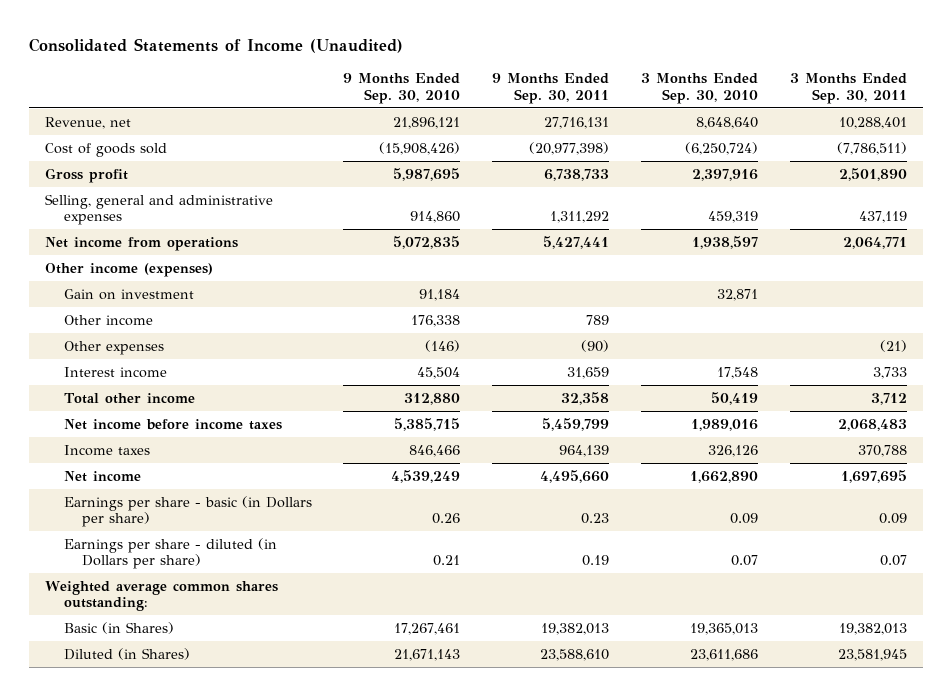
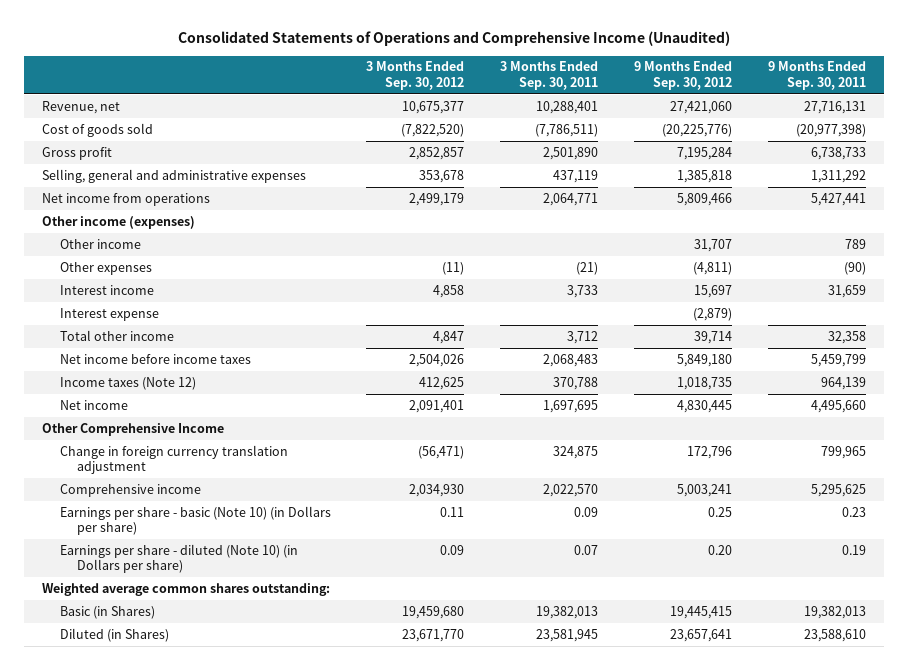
[29,38,404,54] Consolidated Statements of Income (Unaudited) -> [178,31,731,47] Consolidated Statements of Operations and Comprehensive Income (Unaudited)
[343,73,461,104] 9 Months Ended Sep. 30, 2010 -> none
[641,73,759,104] 3 Months Ended Sep. 30, 2010 -> none
none -> [366,61,465,90] 3 Months Ended Sep. 30, 2012
none -> [634,61,733,90] 9 Months Ended Sep. 30, 2012
[63,288,194,300] Gain on investment -> none
none -> [59,307,159,321] Interest expense
[63,444,150,456] Income taxes -> [59,376,196,390] Income taxes (Note 12)
none -> [42,422,225,436] Other Comprehensive Income
none -> [59,444,288,475] Change in foreign currency translation adjustment
none -> [59,483,201,497] Comprehensive income
[63,495,312,528] Earnings per share - basic (in Dollars per share) -> [59,505,331,536] Earnings per share - basic (Note 10) (in Dollars per share)
[63,537,277,570] Earnings per share - diluted (in Dollars per share) -> [59,543,298,574] Earnings per share - diluted (Note 10) (in Dollars per share)

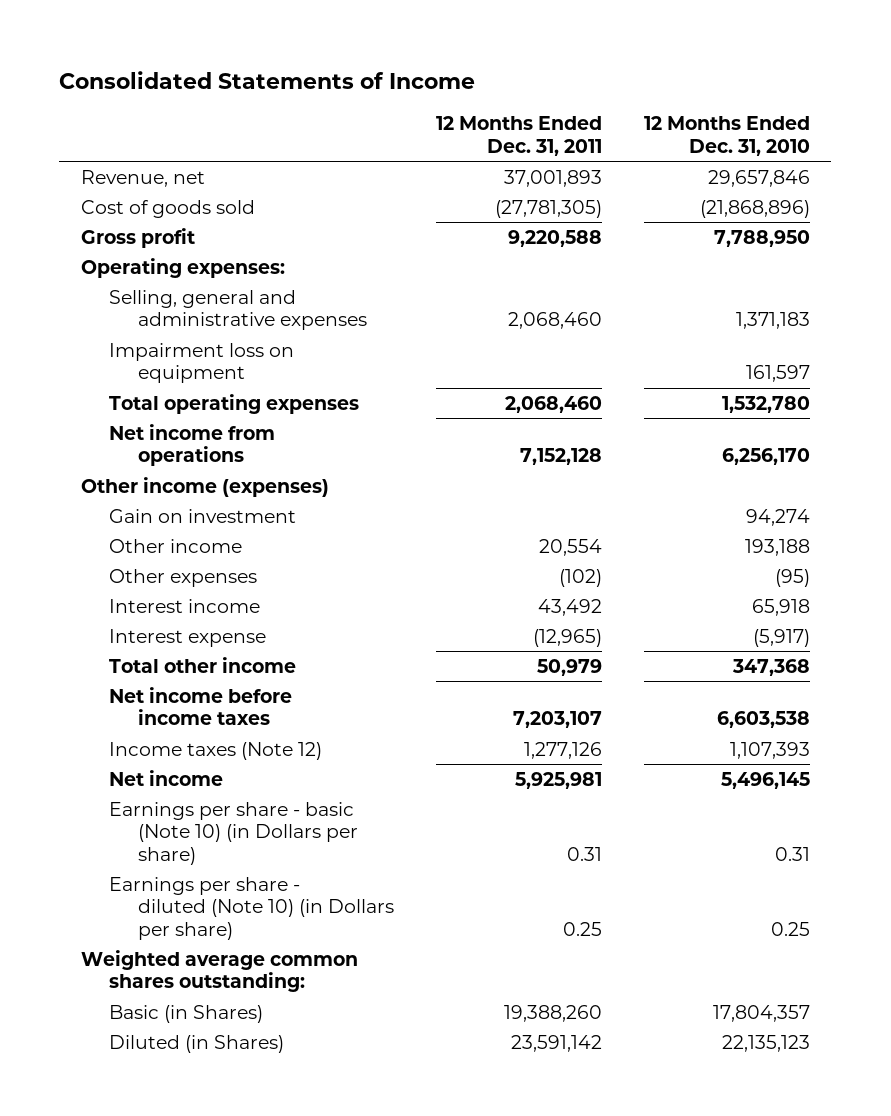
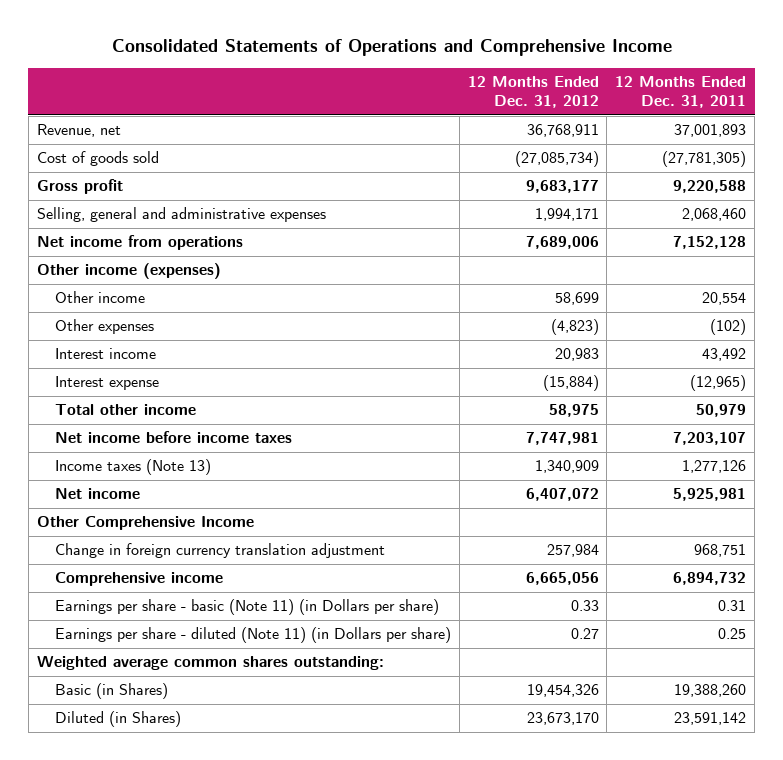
[59,71,476,90] Consolidated Statements of Income -> [111,39,672,57] Consolidated Statements of Operations and Comprehensive Income
[644,116,811,156] 12 Months Ended Dec. 31, 2010 -> none
none -> [467,76,599,109] 12 Months Ended Dec. 31, 2012
[80,257,285,278] Operating expenses: -> none
[109,342,295,384] Impairment loss on equipment -> none
[109,393,360,414] Total operating expenses -> none
[109,508,297,523] Gain on investment -> none
[109,741,323,760] Income taxes (Note 12) -> [55,459,212,476] Income taxes (Note 13)
none -> [36,516,254,531] Other Comprehensive Income
none -> [55,543,386,559] Change in foreign currency translation adjustment
none -> [55,572,224,587] Comprehensive income
[109,801,358,866] Earnings per share - basic (Note 10) (in Dollars per share) -> [55,599,440,616] Earnings per share - basic (Note 11) (in Dollars per share)
[109,876,394,941] Earnings per share - diluted (Note 10) (in Dollars per share) -> [55,627,452,644] Earnings per share - diluted (Note 11) (in Dollars per share)

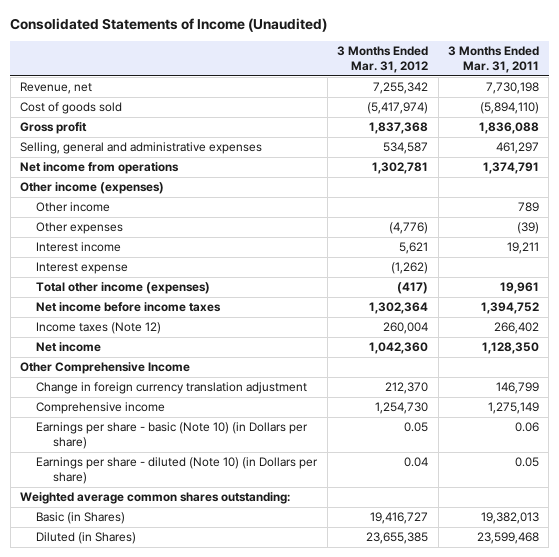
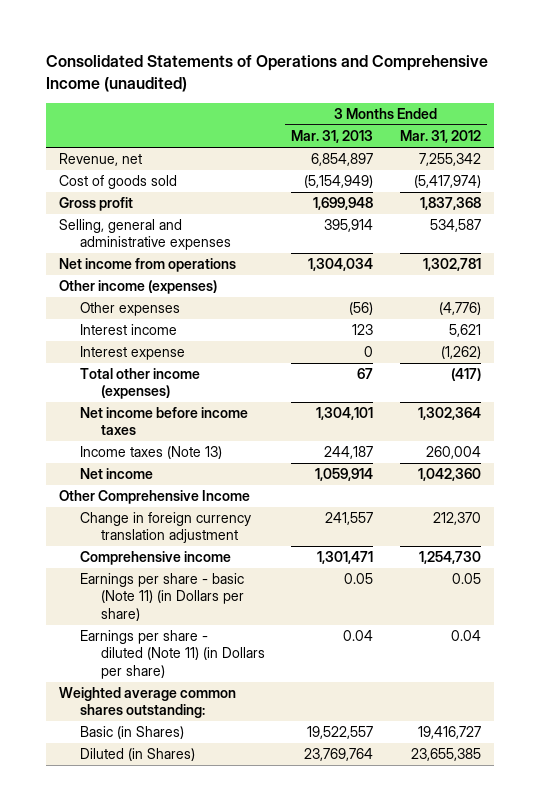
[10,17,328,32] Consolidated Statements of Income (Unaudited) -> [46,55,489,92] Consolidated Statements of Operations and Comprehensive Income (unaudited)
[447,46,539,74] 3 Months Ended Mar. 31, 2011 -> none
none -> [291,130,374,144] Mar. 31, 2013
[36,202,111,213] Other income -> none
[36,322,162,335] Income taxes (Note 12) -> [79,446,222,460] Income taxes (Note 13)
[36,422,309,450] Earnings per share - basic (Note 10) (in Dollars per share) -> [79,573,244,621] Earnings per share - basic (Note 11) (in Dollars per share)
[36,457,319,485] Earnings per share - diluted (Note 10) (in Dollars per share) -> [79,630,265,679] Earnings per share - diluted (Note 11) (in Dollars per share)

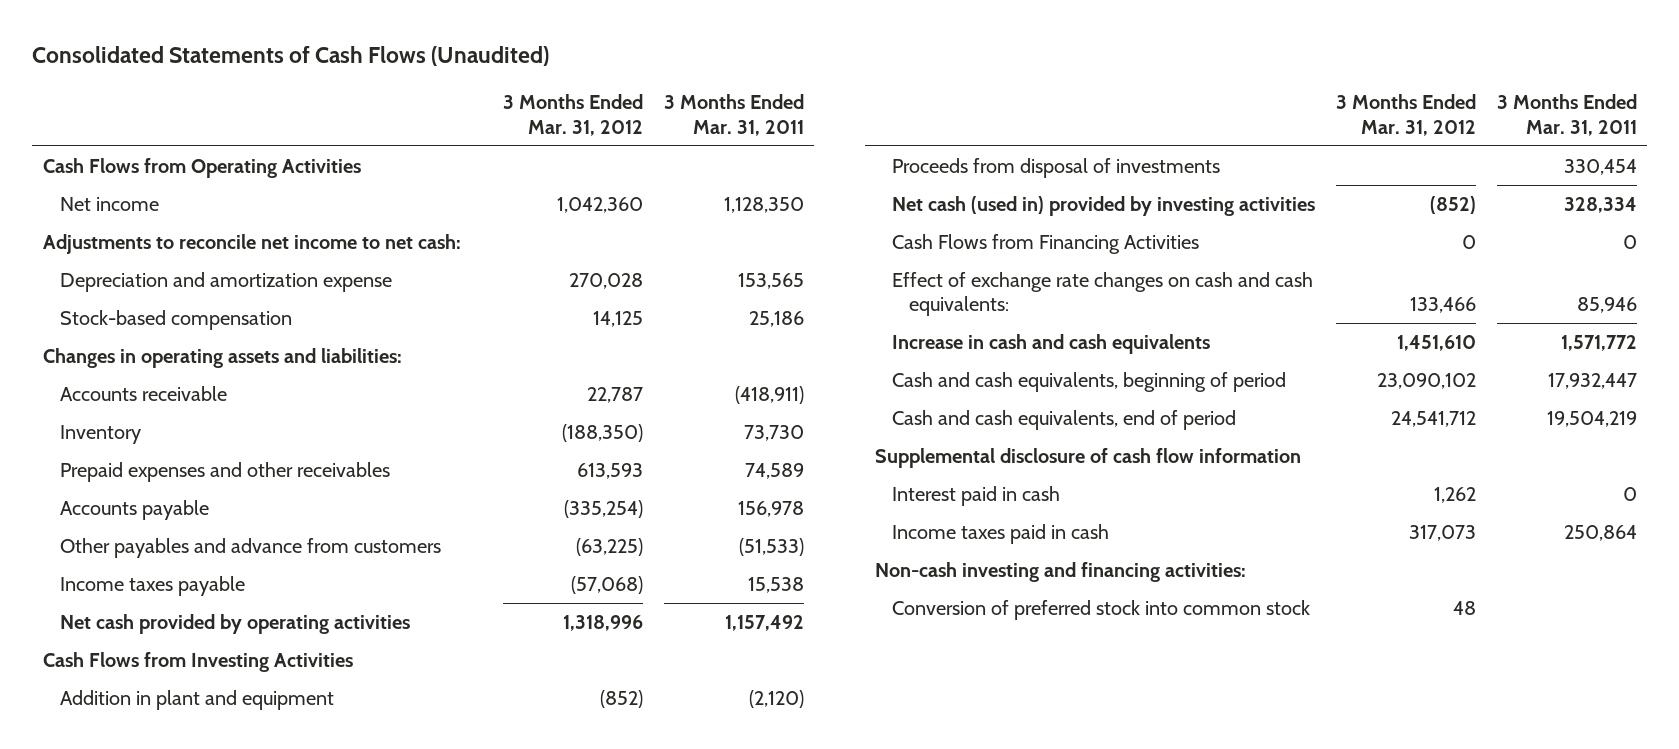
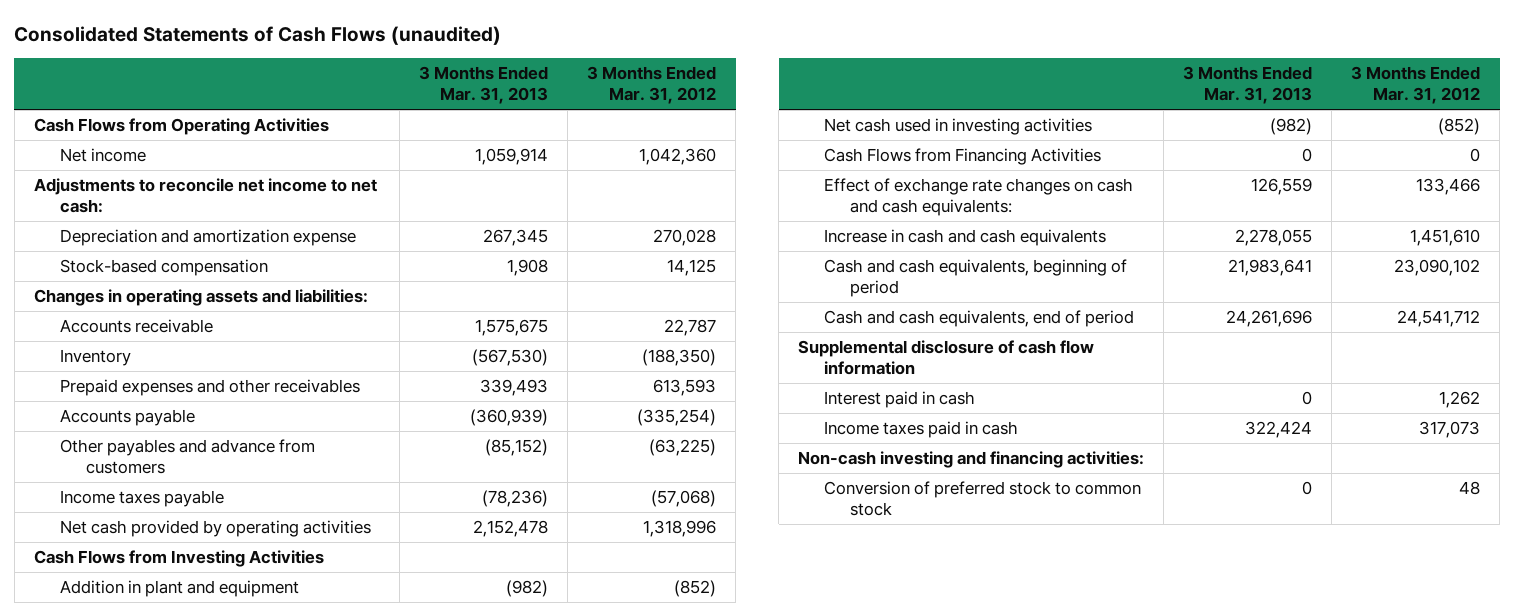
[32,46,550,67] Consolidated Statements of Cash Flows (Unaudited) -> [14,26,502,46] Consolidated Statements of Cash Flows (unaudited)
[664,94,805,136] 3 Months Ended Mar. 31, 2011 -> none
none -> [419,66,549,105] 3 Months Ended Mar. 31, 2013
[892,157,1221,178] Proceeds from disposal of investments -> none
[892,195,1316,216] Net cash (used in) provided by investing activities -> [824,117,1093,135] Net cash used in investing activities
[892,599,1311,620] Conversion of preferred stock into common stock -> [824,480,1142,517] Conversion of preferred stock to common stock

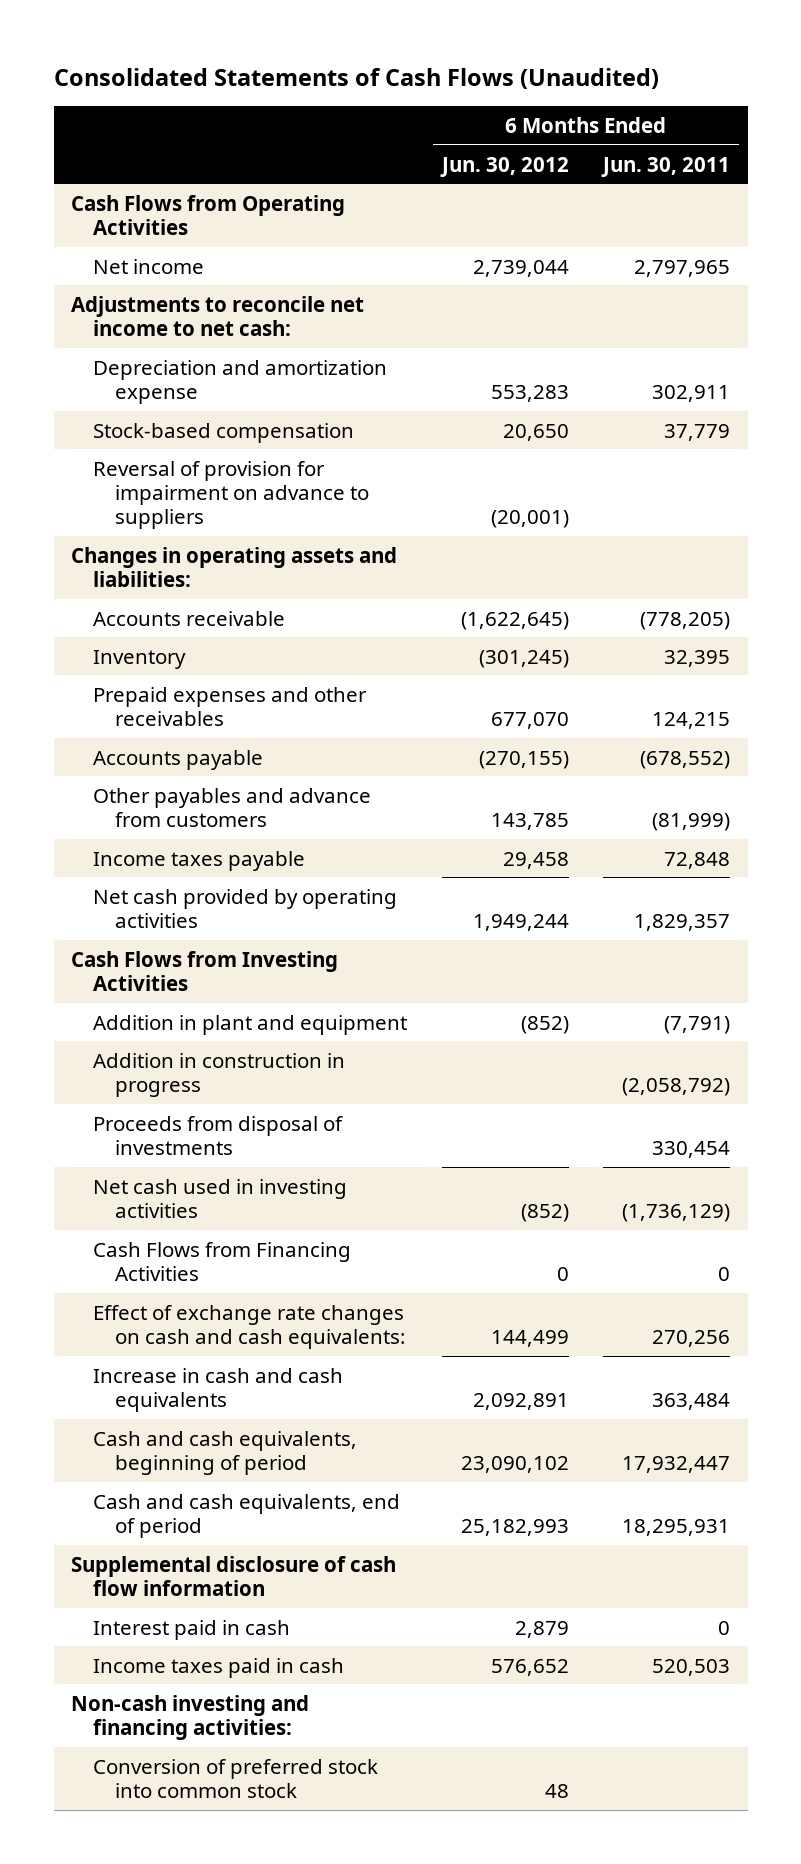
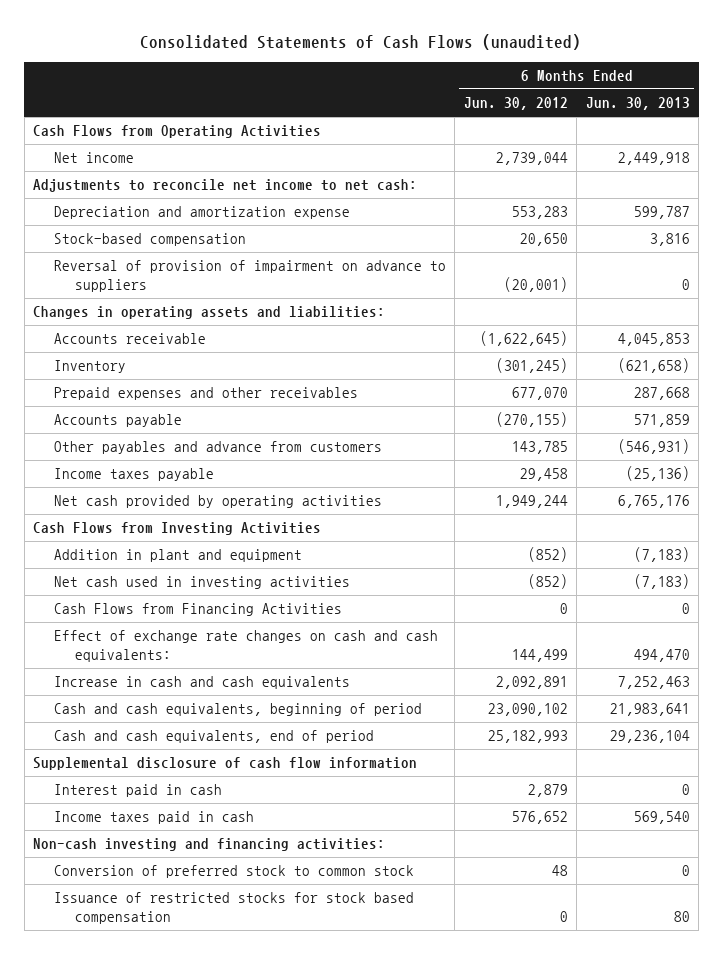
[53,67,659,89] Consolidated Statements of Cash Flows (Unaudited) -> [140,33,582,50] Consolidated Statements of Cash Flows (unaudited)
[601,156,731,177] Jun. 30, 2011 -> none
none -> [585,97,690,111] Jun. 30, 2013
[92,460,369,529] Reversal of provision for impairment on advance to suppliers -> [54,260,447,292] Reversal of provision of impairment on advance to suppliers
[92,1052,345,1097] Addition in construction in progress -> none
[92,1115,343,1155] Proceeds from disposal of investments -> none
[92,1758,378,1798] Conversion of preferred stock into common stock -> [54,865,415,879] Conversion of preferred stock to common stock
none -> [54,892,415,924] Issuance of restricted stocks for stock based compensation

